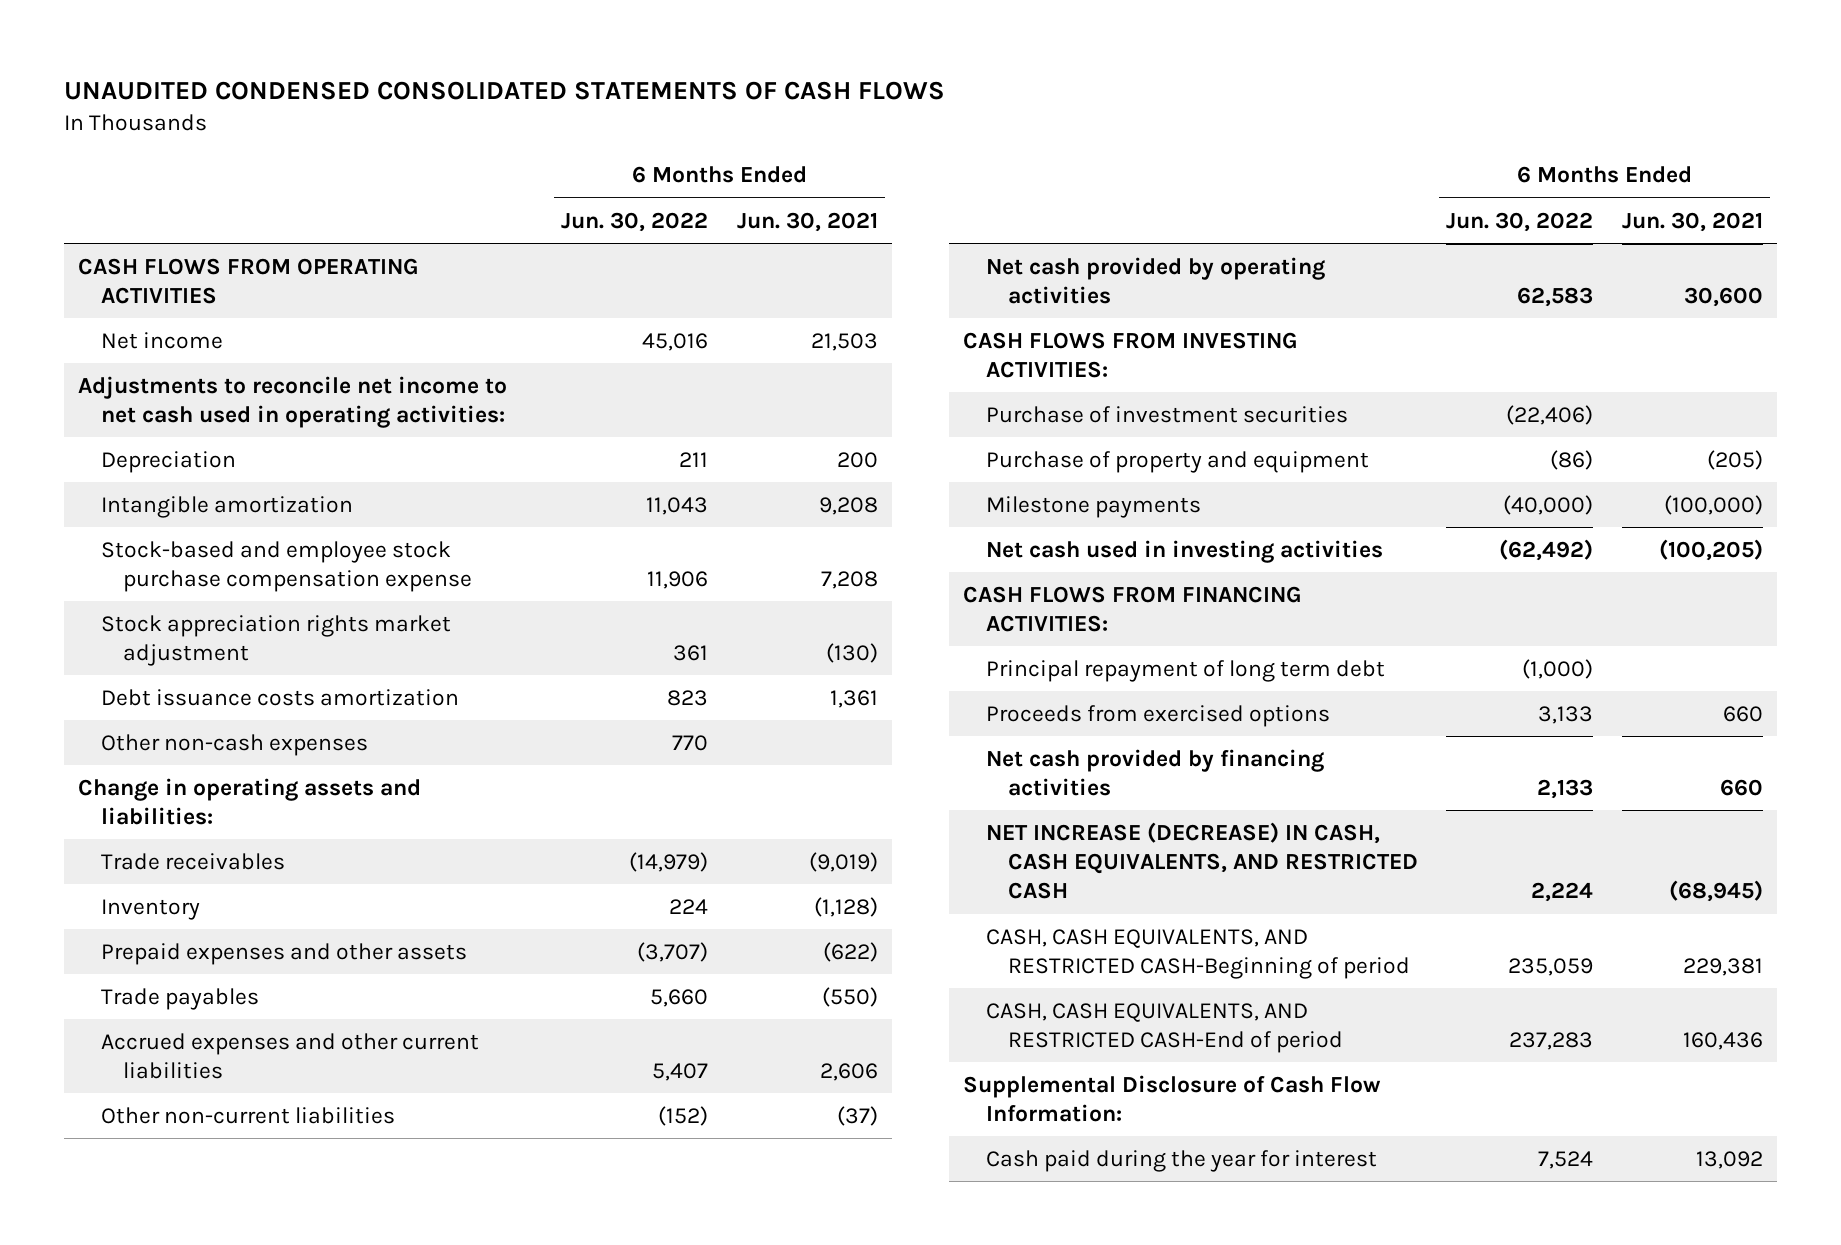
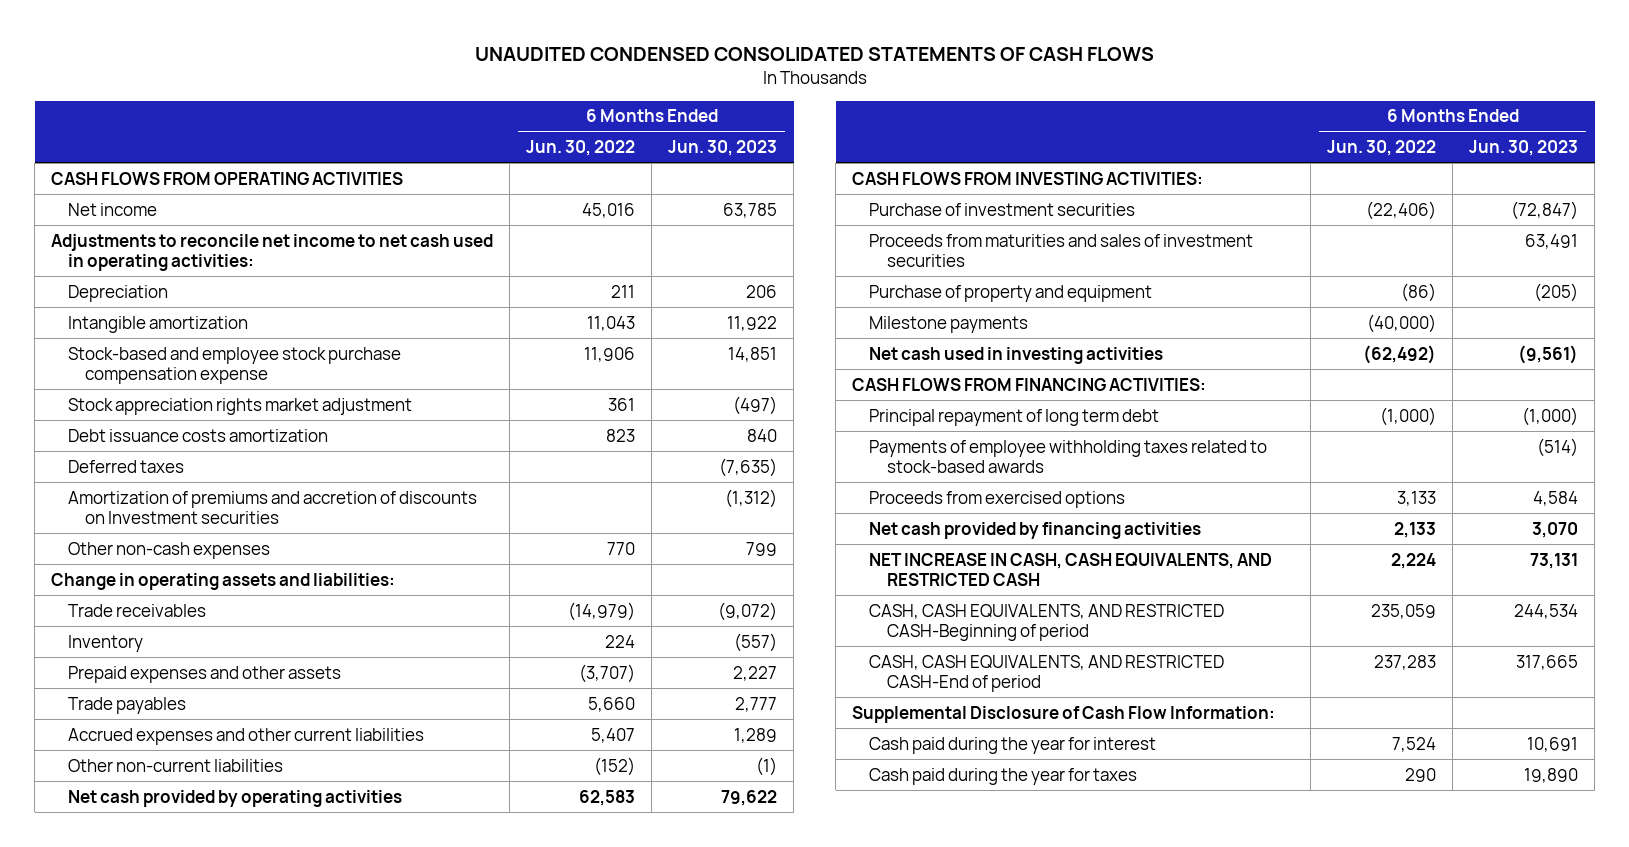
[736,211,878,232] Jun. 30, 2021 -> none
none -> [668,140,778,157] Jun. 30, 2023
none -> [68,459,185,473] Deferred taxes
none -> [68,490,478,524] Amortization of premiums and accretion of discounts on Investment securities
none -> [869,233,1254,267] Proceeds from maturities and sales of investment securities
none -> [869,439,1268,473] Payments of employee withholding taxes related to stock-based awards
[985,821,1419,900] NET INCREASE (DECREASE) IN CASH, CASH EQUIVALENTS, AND RESTRICTED CASH -> [869,552,1273,586] NET INCREASE IN CASH, CASH EQUIVALENTS, AND RESTRICTED CASH
none -> [869,767,1138,785] Cash paid during the year for taxes

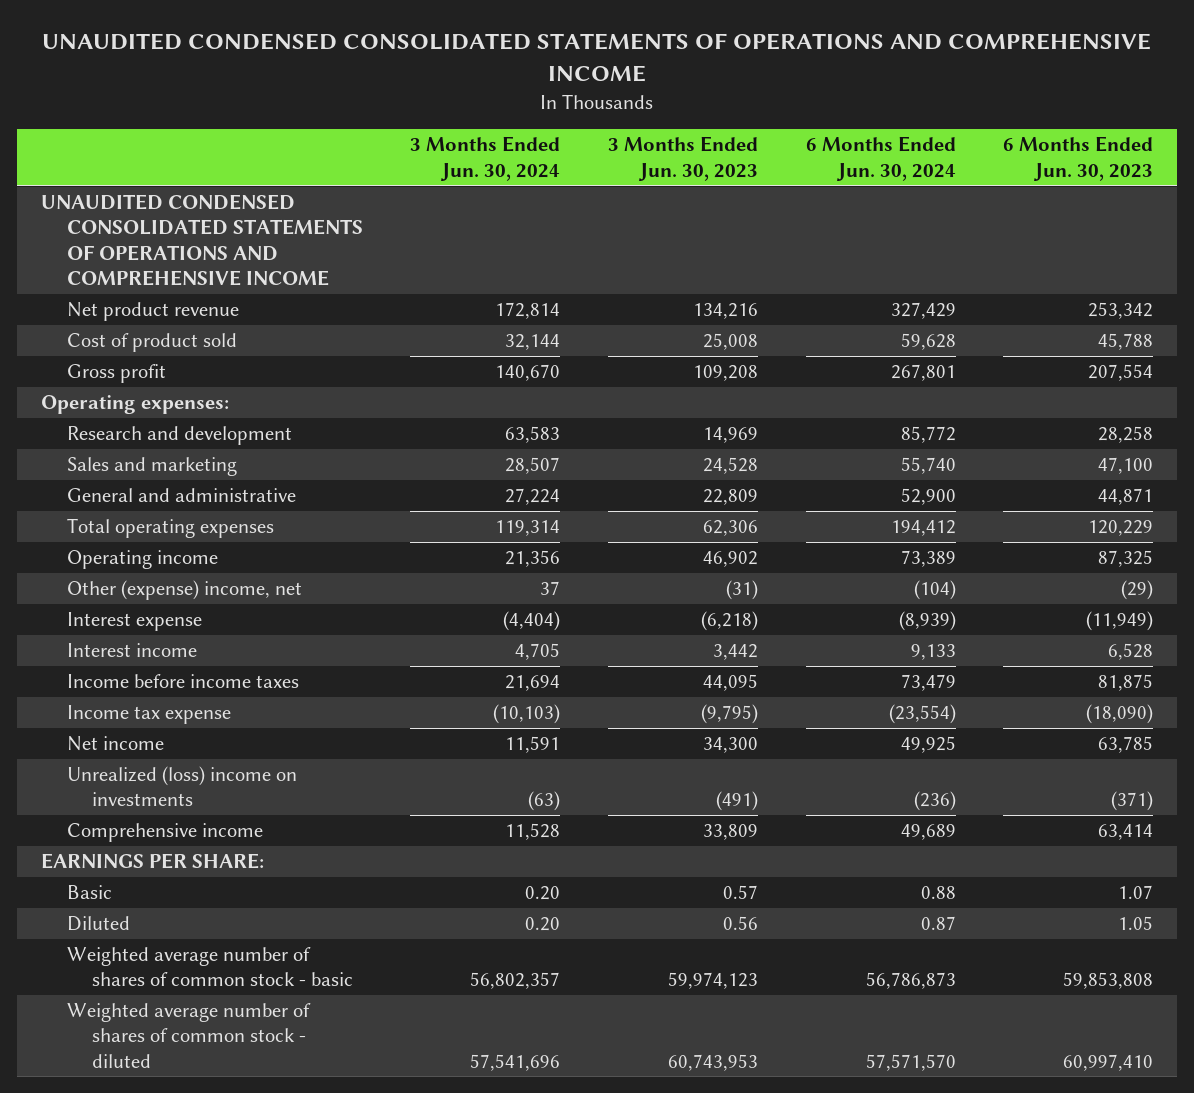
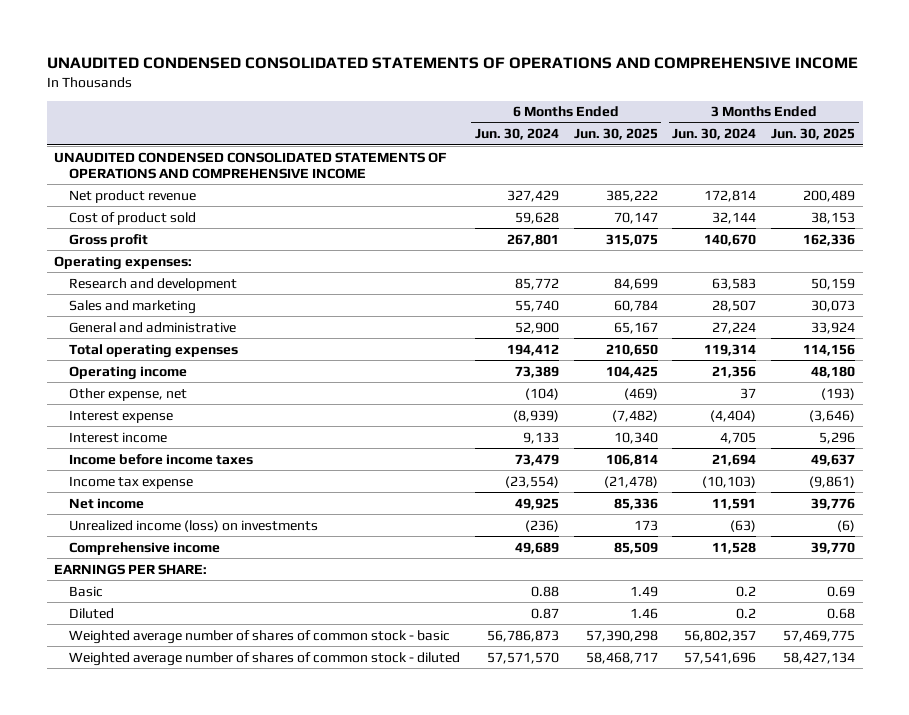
[607,136,758,181] 3 Months Ended Jun. 30, 2023 -> none
[1003,136,1154,181] 6 Months Ended Jun. 30, 2023 -> none
none -> [573,128,658,141] Jun. 30, 2025
none -> [771,128,856,141] Jun. 30, 2025
[66,580,302,601] Other (expense) income, net -> [68,387,187,401] Other expense, net
[66,766,297,807] Unrealized (loss) income on investments -> [68,519,318,532] Unrealized income (loss) on investments
[525,886,561,901] 0.20 -> [736,585,757,597] 0.2
[525,917,561,932] 0.20 -> [736,607,757,619] 0.2

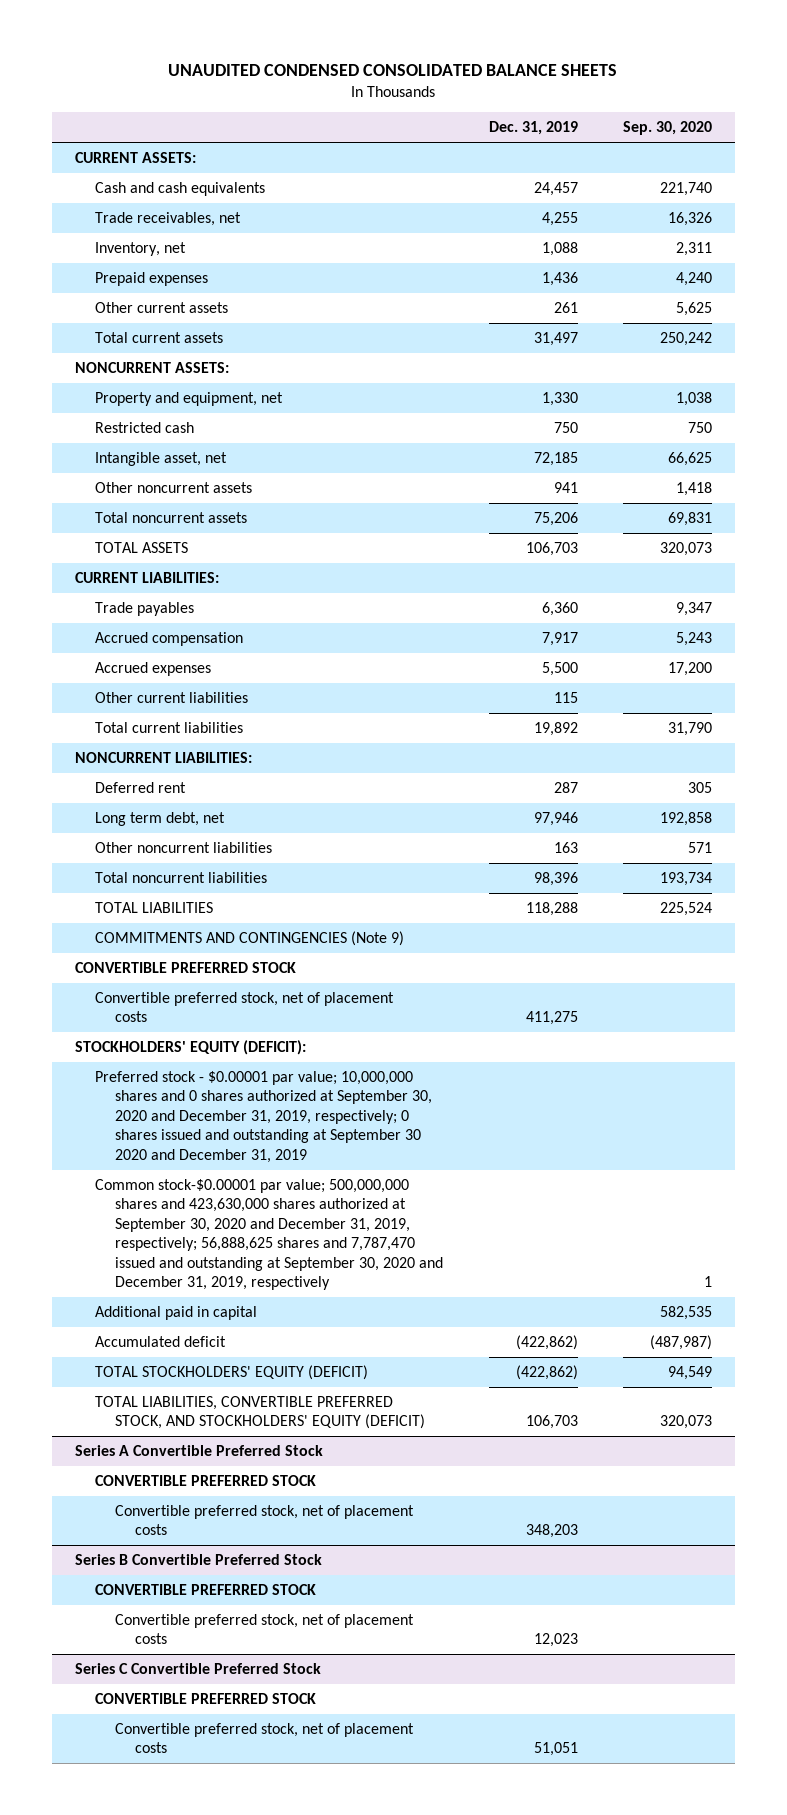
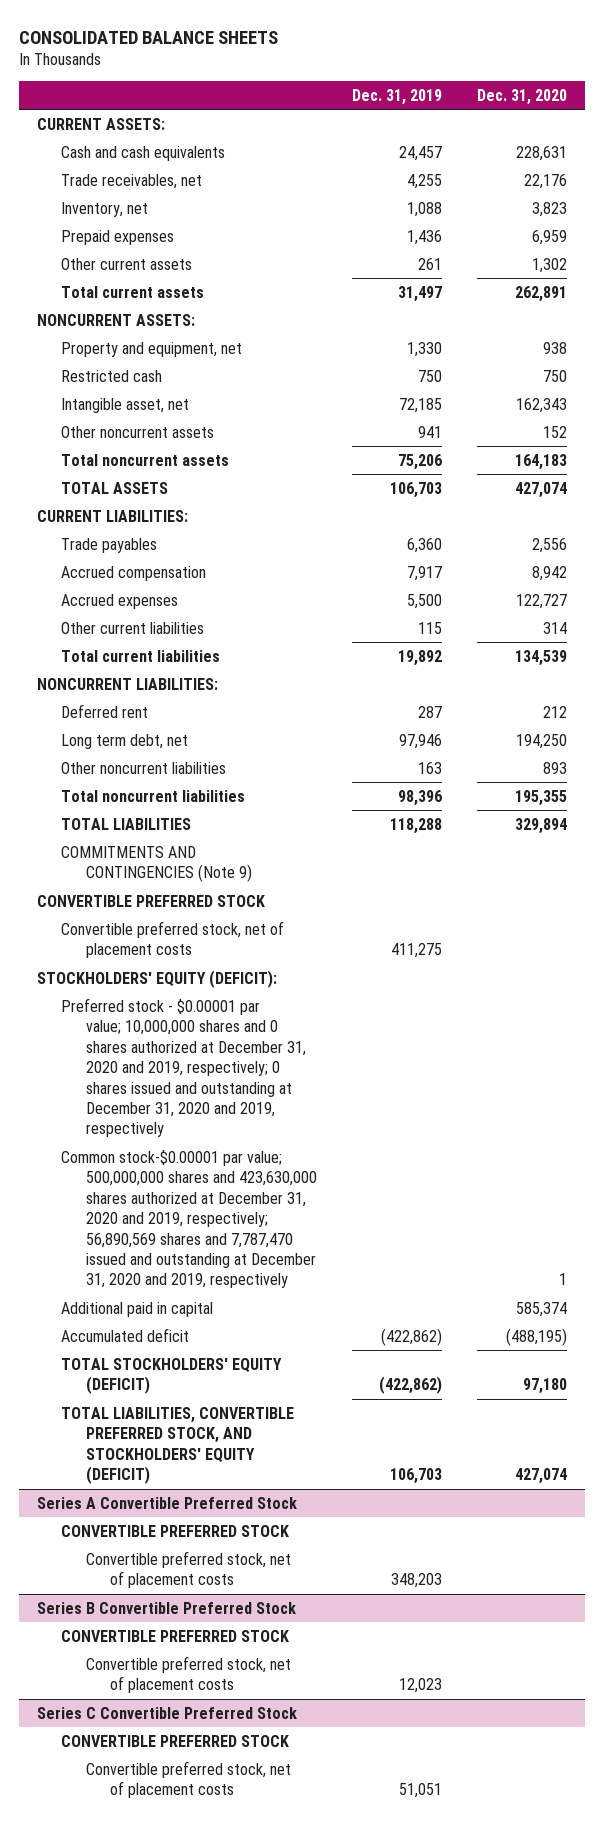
[168,63,618,76] UNAUDITED CONDENSED CONSOLIDATED BALANCE SHEETS -> [19,30,279,44] CONSOLIDATED BALANCE SHEETS
[623,121,713,136] Sep. 30, 2020 -> none
none -> [476,88,567,105] Dec. 31, 2020
[94,1070,432,1163] Preferred stock - $0.00001 par value; 10,000,000 shares and 0 shares authorized at September 30, 2020 and December 31, 2019, respectively; 0 shares issued and outstanding at September 30 2020 and December 31, 2019 -> [61,997,306,1138] Preferred stock - $0.00001 par value; 10,000,000 shares and 0 shares authorized at December 31, 2020 and 2019, respectively; 0 shares issued and outstanding at December 31, 2020 and 2019, respectively
[94,1178,443,1291] Common stock-$0.00001 par value; 500,000,000 shares and 423,630,000 shares authorized at September 30, 2020 and December 31, 2019, respectively; 56,888,625 shares and 7,787,470 issued and outstanding at September 30, 2020 and December 31, 2019, respectively -> [61,1149,317,1289] Common stock-$0.00001 par value; 500,000,000 shares and 423,630,000 shares authorized at December 31, 2020 and 2019, respectively; 56,890,569 shares and 7,787,470 issued and outstanding at December 31, 2020 and 2019, respectively

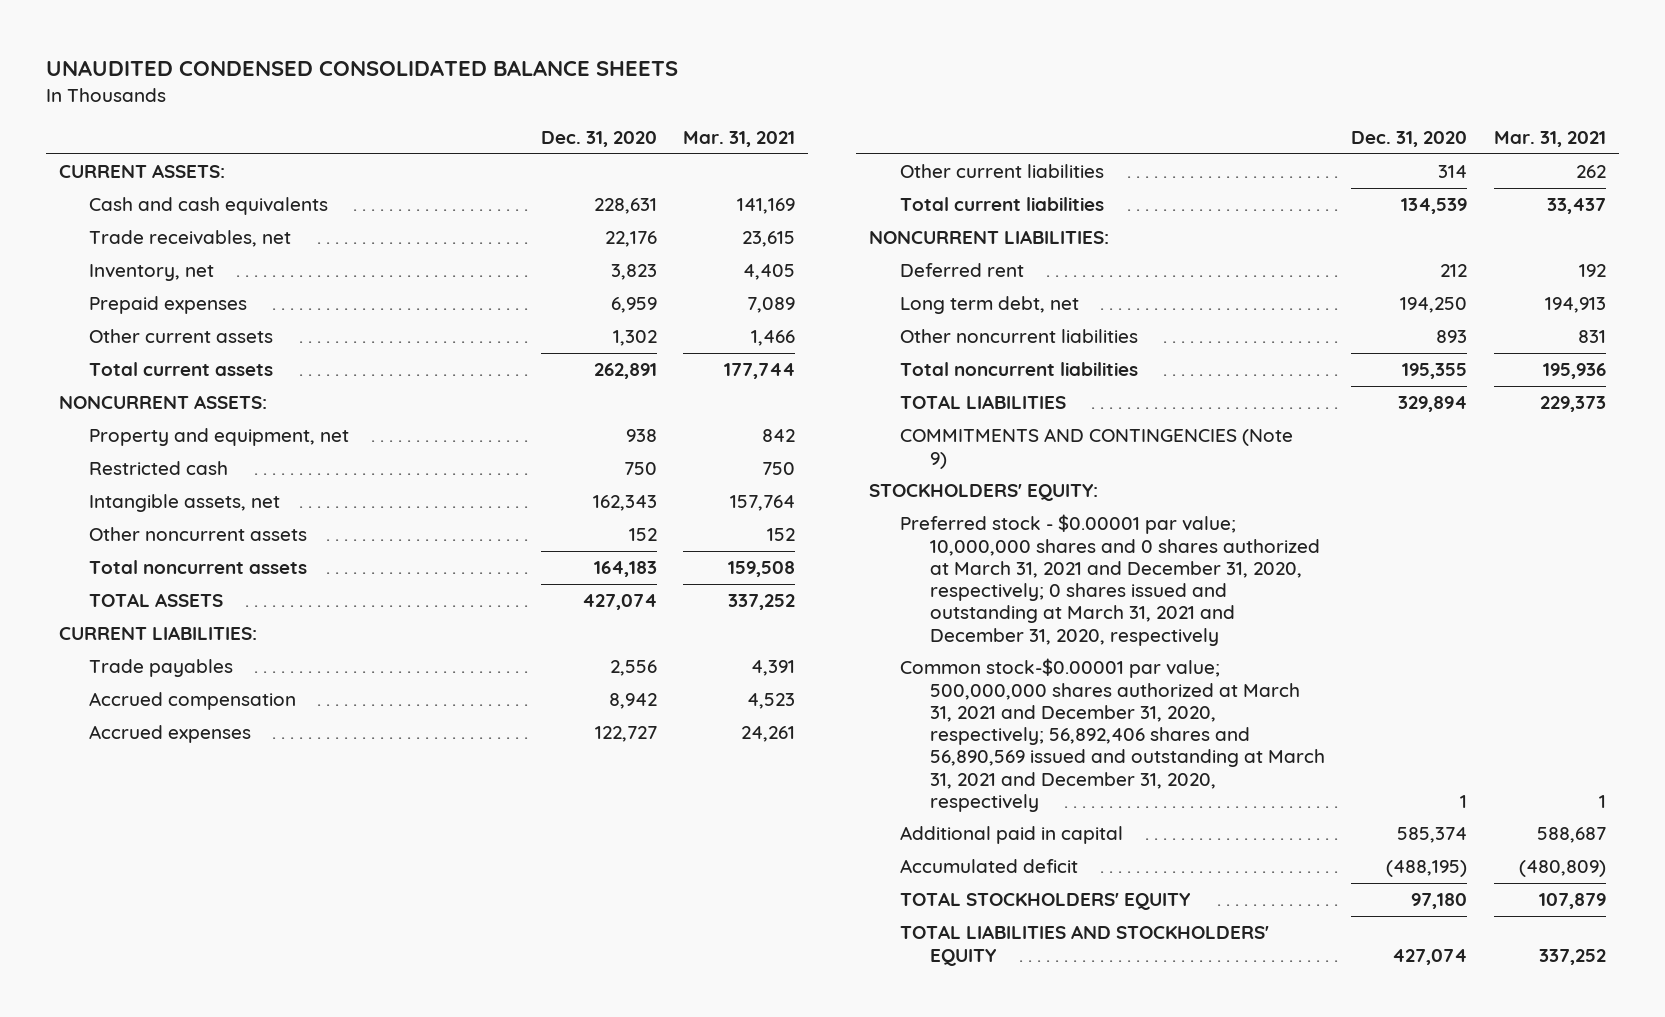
[19,30,279,44] CONSOLIDATED BALANCE SHEETS -> [45,59,678,76] UNAUDITED CONDENSED CONSOLIDATED BALANCE SHEETS
[351,88,442,105] Dec. 31, 2019 -> none
none -> [683,131,796,148] Mar. 31, 2021
[61,397,190,413] Intangible asset, net -> [89,494,281,513] Intangible assets, net
[36,894,265,907] CONVERTIBLE PREFERRED STOCK -> none
[61,920,285,959] Convertible preferred stock, net of placement costs -> none
[36,969,277,988] STOCKHOLDERS' EQUITY (DEFICIT): -> [869,484,1099,502] STOCKHOLDERS' EQUITY:
[61,997,306,1138] Preferred stock - $0.00001 par value; 10,000,000 shares and 0 shares authorized at December 31, 2020 and 2019, respectively; 0 shares issued and outstanding at December 31, 2020 and 2019, respectively -> [899,514,1321,646] Preferred stock - $0.00001 par value; 10,000,000 shares and 0 shares authorized at March 31, 2021 and December 31, 2020, respectively; 0 shares issued and outstanding at March 31, 2021 and December 31, 2020, respectively
[61,1149,317,1289] Common stock-$0.00001 par value; 500,000,000 shares and 423,630,000 shares authorized at December 31, 2020 and 2019, respectively; 56,890,569 shares and 7,787,470 issued and outstanding at December 31, 2020 and 2019, respectively -> [899,658,1326,812] Common stock-$0.00001 par value; 500,000,000 shares authorized at March 31, 2021 and December 31, 2020, respectively; 56,892,406 shares and 56,890,569 issued and outstanding at March 31, 2021 and December 31, 2020, respectively
[36,1496,297,1509] Series A Convertible Preferred Stock -> none
[61,1524,290,1537] CONVERTIBLE PREFERRED STOCK -> none
[85,1550,291,1589] Convertible preferred stock, net of placement costs -> none
[36,1601,296,1614] Series B Convertible Preferred Stock -> none
[61,1629,290,1642] CONVERTIBLE PREFERRED STOCK -> none
[85,1655,291,1694] Convertible preferred stock, net of placement costs -> none
[36,1706,297,1719] Series C Convertible Preferred Stock -> none
[61,1734,290,1747] CONVERTIBLE PREFERRED STOCK -> none
[85,1760,291,1799] Convertible preferred stock, net of placement costs -> none
[61,1357,283,1395] TOTAL STOCKHOLDERS' EQUITY (DEFICIT) -> [899,892,1191,911] TOTAL STOCKHOLDERS' EQUITY
[61,1406,295,1485] TOTAL LIABILITIES, CONVERTIBLE PREFERRED STOCK, AND STOCKHOLDERS' EQUITY (DEFICIT) -> [899,925,1269,966] TOTAL LIABILITIES AND STOCKHOLDERS' EQUITY

